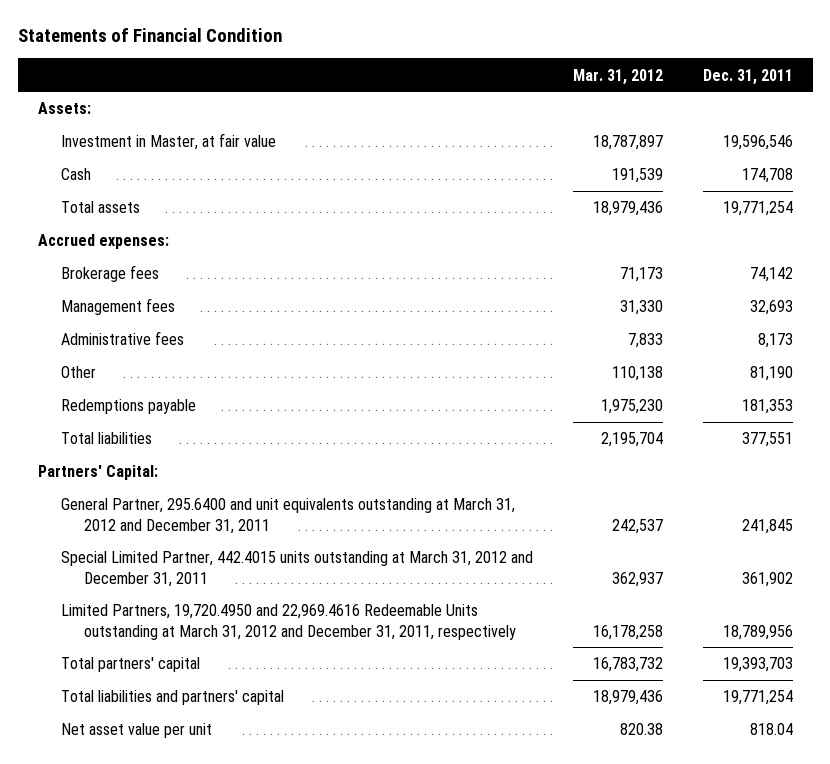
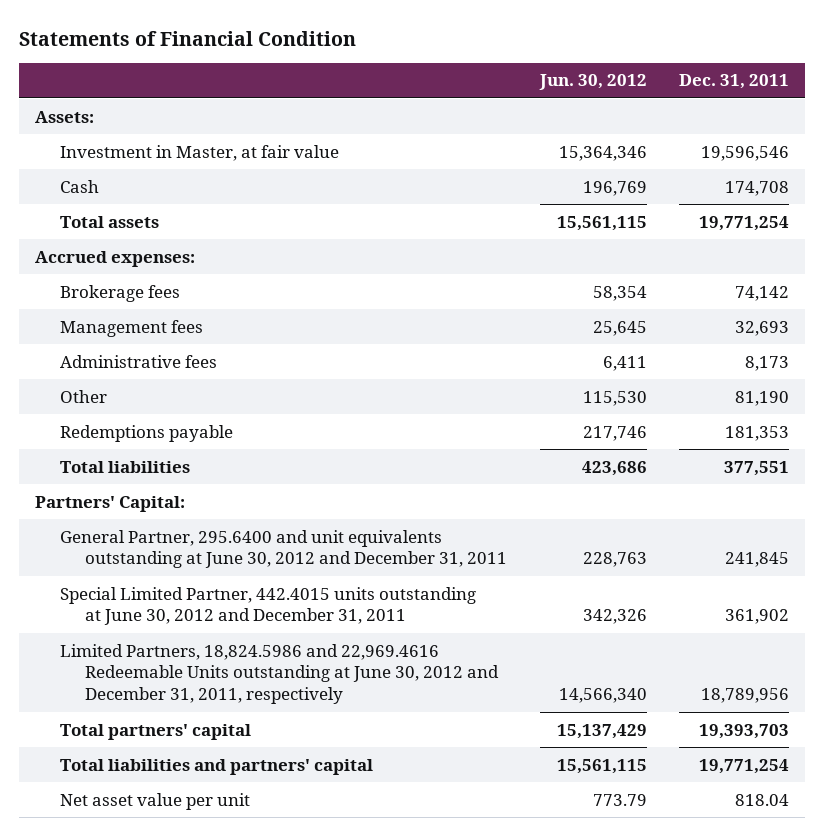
[572,68,663,85] Mar. 31, 2012 -> none
none -> [538,74,647,91] Jun. 30, 2012
[60,498,515,534] General Partner, 295.6400 and unit equivalents outstanding at March 31, 2012 and December 31, 2011 -> [60,529,508,569] General Partner, 295.6400 and unit equivalents outstanding at June 30, 2012 and December 31, 2011
[60,551,533,587] Special Limited Partner, 442.4015 units outstanding at March 31, 2012 and December 31, 2011 -> [60,586,477,626] Special Limited Partner, 442.4015 units outstanding at June 30, 2012 and December 31, 2011
[60,604,516,640] Limited Partners, 19,720.4950 and 22,969.4616 Redeemable Units outstanding at March 31, 2012 and December 31, 2011, respectively -> [60,643,500,705] Limited Partners, 18,824.5986 and 22,969.4616 Redeemable Units outstanding at June 30, 2012 and December 31, 2011, respectively

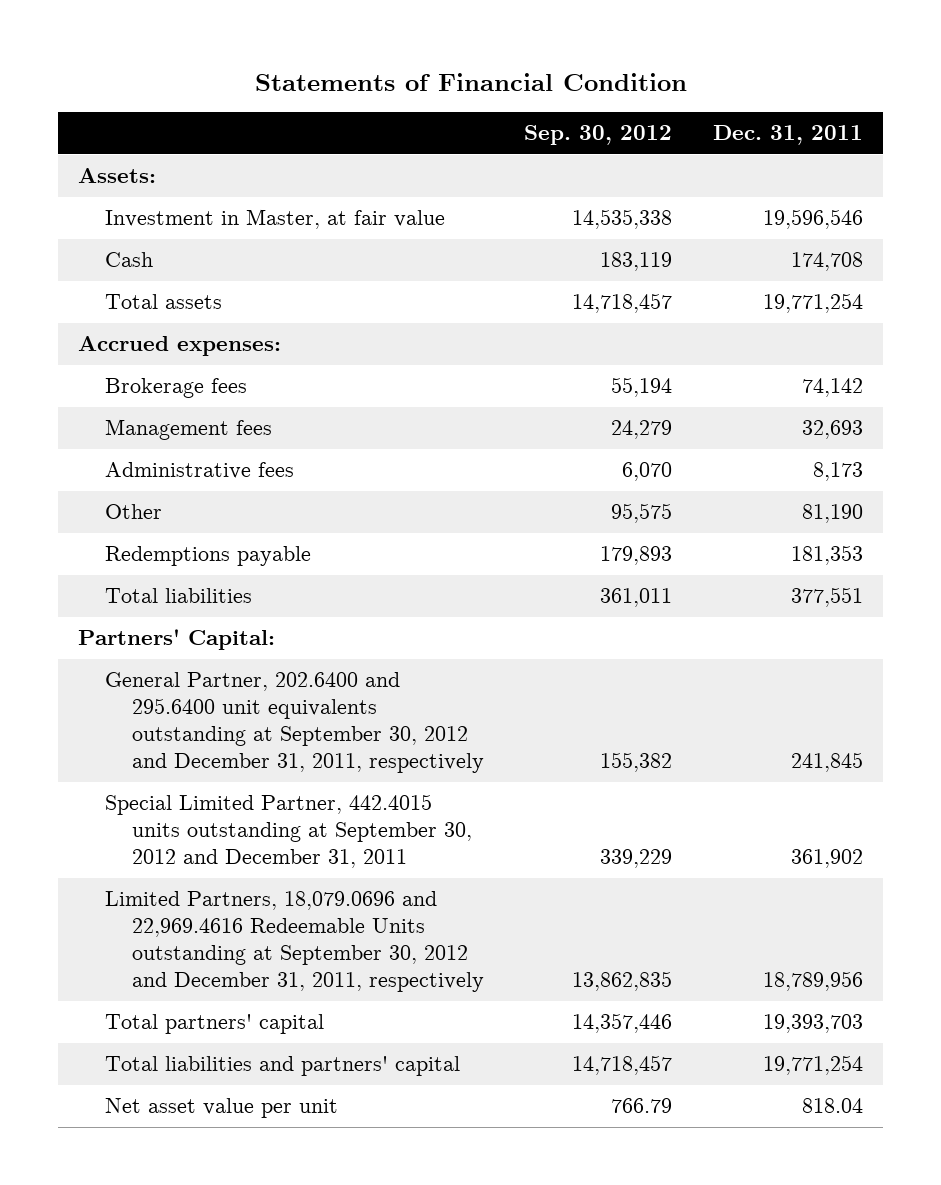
[538,74,647,91] Jun. 30, 2012 -> none
none -> [524,125,673,146] Sep. 30, 2012
[60,529,508,569] General Partner, 295.6400 and unit equivalents outstanding at June 30, 2012 and December 31, 2011 -> [104,672,484,774] General Partner, 202.6400 and 295.6400 unit equivalents outstanding at September 30, 2012 and December 31, 2011, respectively
[60,586,477,626] Special Limited Partner, 442.4015 units outstanding at June 30, 2012 and December 31, 2011 -> [104,794,472,869] Special Limited Partner, 442.4015 units outstanding at September 30, 2012 and December 31, 2011
[60,643,500,705] Limited Partners, 18,824.5986 and 22,969.4616 Redeemable Units outstanding at June 30, 2012 and December 31, 2011, respectively -> [104,891,484,993] Limited Partners, 18,079.0696 and 22,969.4616 Redeemable Units outstanding at September 30, 2012 and December 31, 2011, respectively

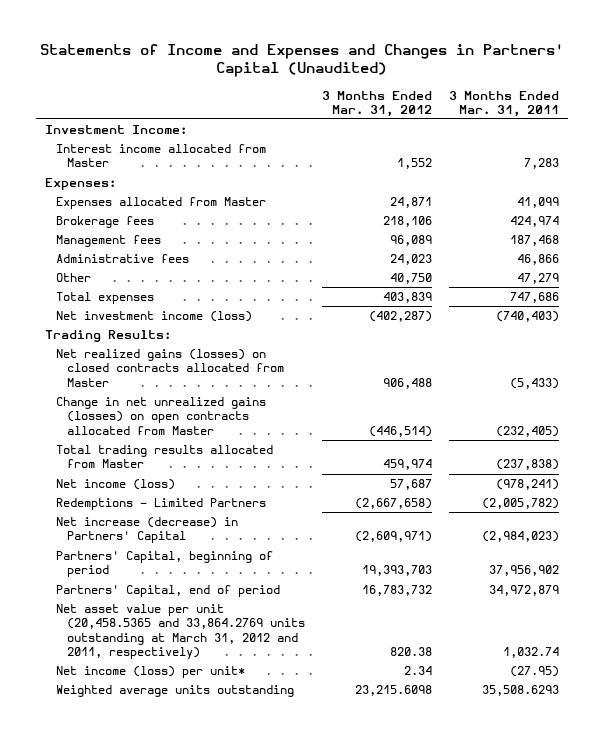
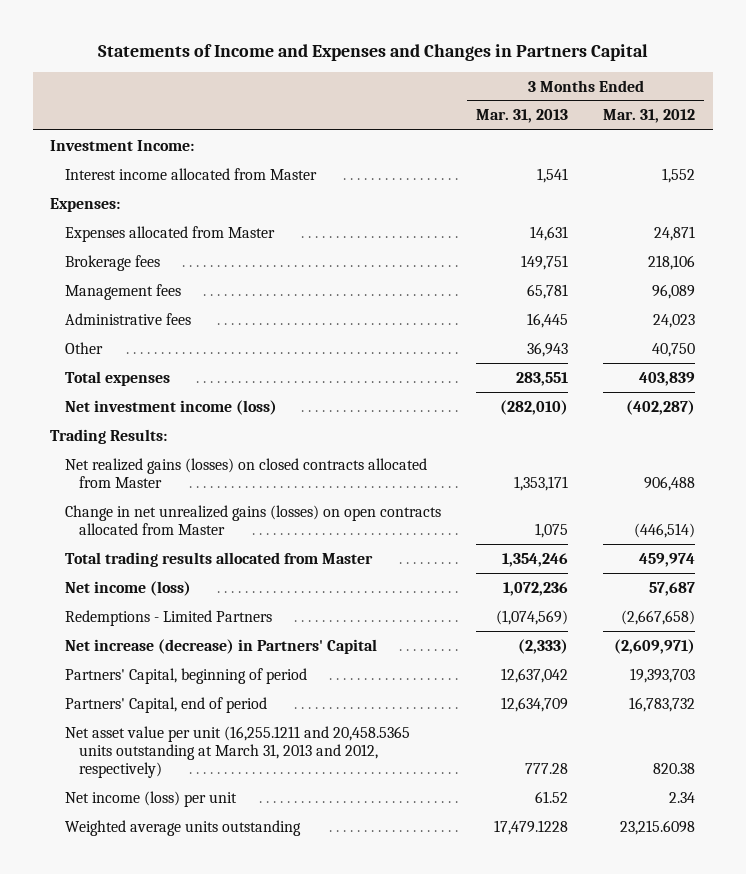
[40,43,565,78] Statements of Income and Expenses and Changes in Partners' Capital (Unaudited) -> [97,43,648,61] Statements of Income and Expenses and Changes in Partners Capital
[449,90,560,117] 3 Months Ended Mar. 31, 2011 -> none
none -> [476,109,569,124] Mar. 31, 2013
[56,604,306,659] Net asset value per unit (20,458.5365 and 33,864.2769 units outstanding at March 31, 2012 and 2011, respectively) -> [64,725,410,778] Net asset value per unit (16,255.1211 and 20,458.5365 units outstanding at March 31, 2013 and 2012, respectively)
[56,666,246,679] Net income (loss) per unit* -> [64,790,237,807] Net income (loss) per unit

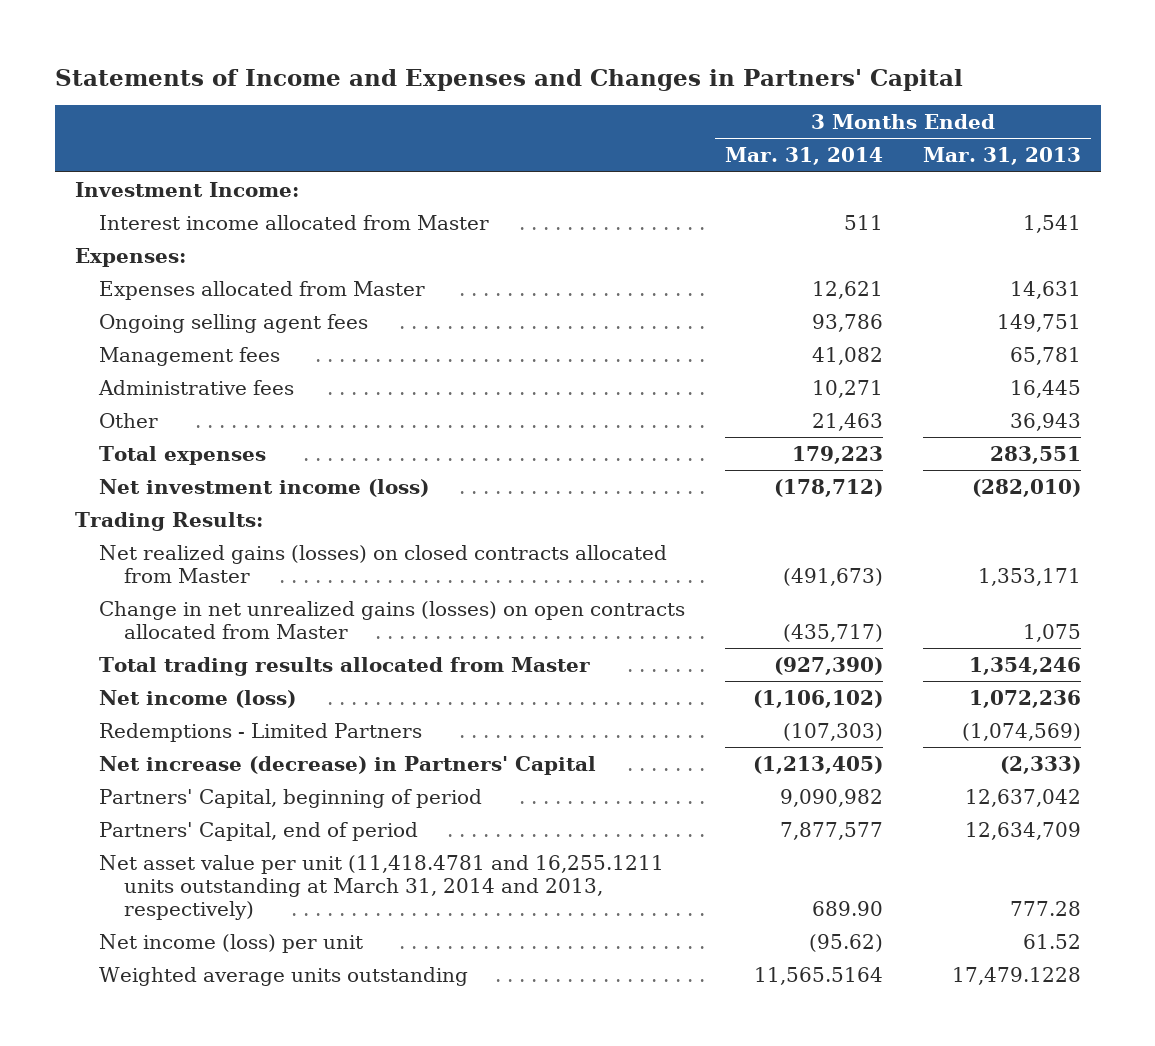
[97,43,648,61] Statements of Income and Expenses and Changes in Partners Capital -> [54,68,963,91] Statements of Income and Expenses and Changes in Partners' Capital
[603,109,696,124] Mar. 31, 2012 -> none
none -> [724,147,883,166] Mar. 31, 2014
[64,254,160,271] Brokerage fees -> [99,313,369,333] Ongoing selling agent fees
[64,725,410,778] Net asset value per unit (16,255.1211 and 20,458.5365 units outstanding at March 31, 2013 and 2012, respectively) -> [99,854,665,921] Net asset value per unit (11,418.4781 and 16,255.1211 units outstanding at March 31, 2014 and 2013, respectively)

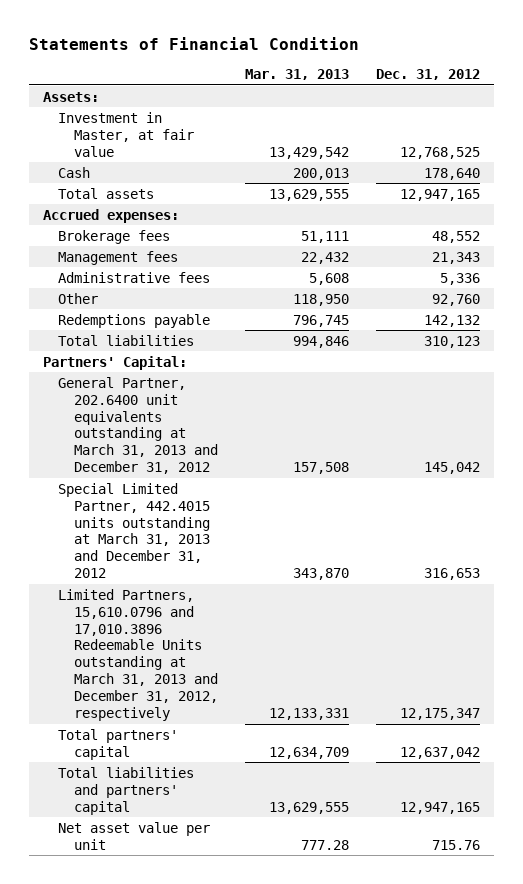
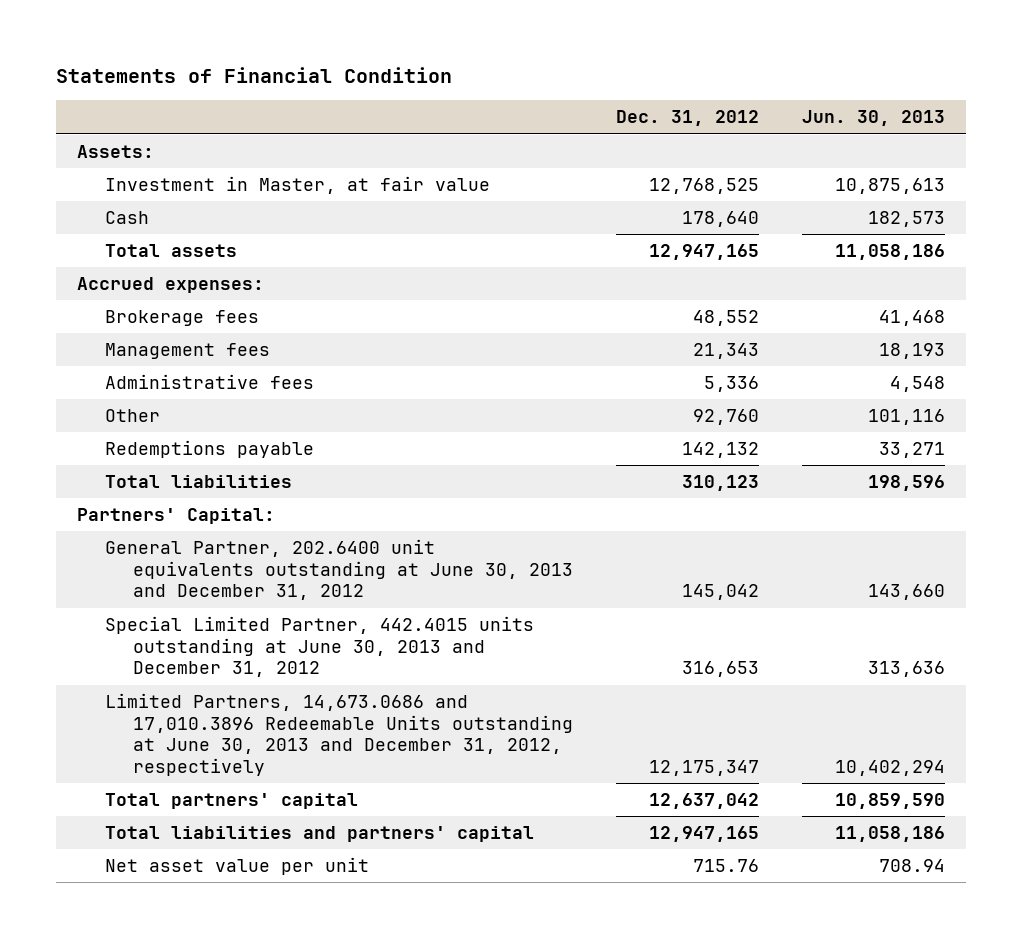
[244,68,349,80] Mar. 31, 2013 -> none
none -> [801,110,945,127] Jun. 30, 2013
[58,376,218,475] General Partner, 202.6400 unit equivalents outstanding at March 31, 2013 and December 31, 2012 -> [105,538,574,601] General Partner, 202.6400 unit equivalents outstanding at June 30, 2013 and December 31, 2012
[58,482,210,579] Special Limited Partner, 442.4015 units outstanding at March 31, 2013 and December 31, 2012 -> [105,615,535,678] Special Limited Partner, 442.4015 units outstanding at June 30, 2013 and December 31, 2012
[58,588,218,722] Limited Partners, 15,610.0796 and 17,010.3896 Redeemable Units outstanding at March 31, 2013 and December 31, 2012, respectively -> [105,692,574,777] Limited Partners, 14,673.0686 and 17,010.3896 Redeemable Units outstanding at June 30, 2013 and December 31, 2012, respectively

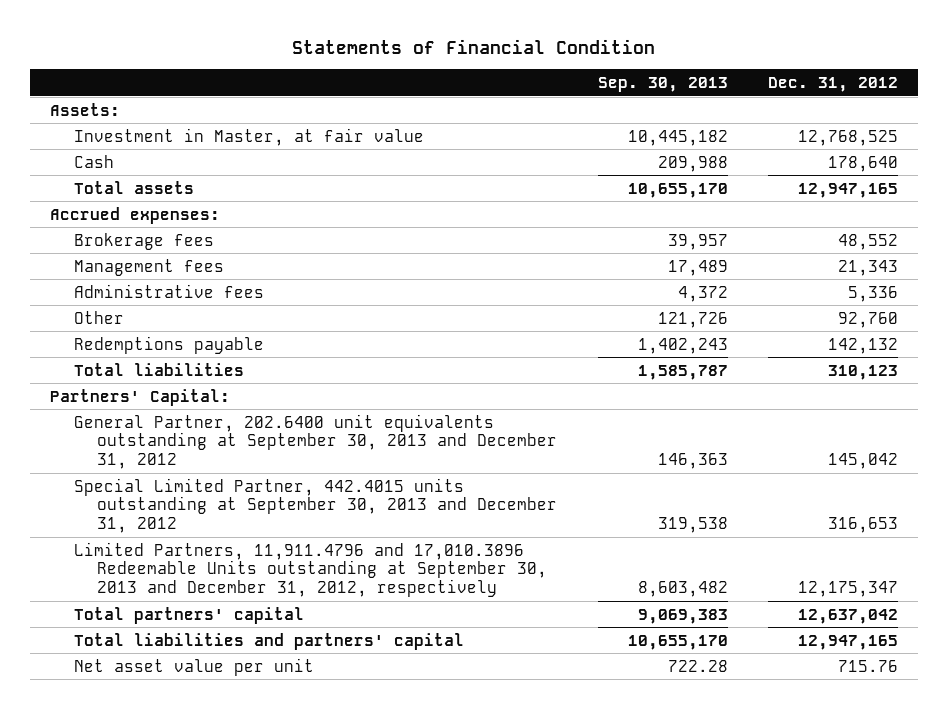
[801,110,945,127] Jun. 30, 2013 -> none
none -> [597,76,728,92] Sep. 30, 2013
[105,538,574,601] General Partner, 202.6400 unit equivalents outstanding at June 30, 2013 and December 31, 2012 -> [73,413,558,469] General Partner, 202.6400 unit equivalents outstanding at September 30, 2013 and December 31, 2012
[105,615,535,678] Special Limited Partner, 442.4015 units outstanding at June 30, 2013 and December 31, 2012 -> [73,477,558,533] Special Limited Partner, 442.4015 units outstanding at September 30, 2013 and December 31, 2012
[105,692,574,777] Limited Partners, 14,673.0686 and 17,010.3896 Redeemable Units outstanding at June 30, 2013 and December 31, 2012, respectively -> [73,541,548,597] Limited Partners, 11,911.4796 and 17,010.3896 Redeemable Units outstanding at September 30, 2013 and December 31, 2012, respectively

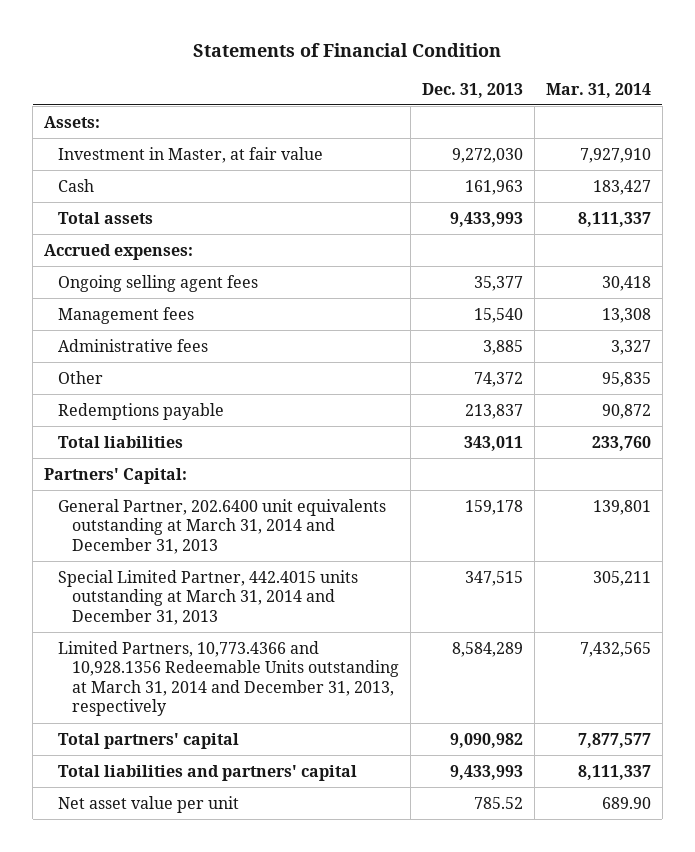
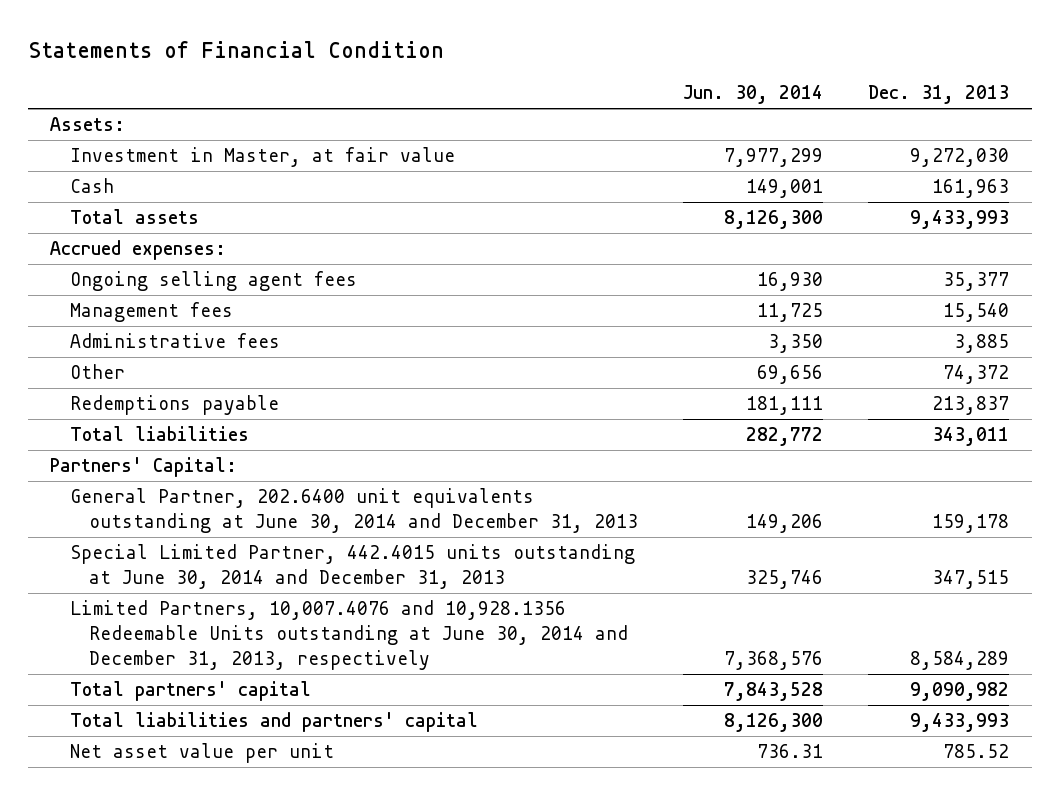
[545,82,651,98] Mar. 31, 2014 -> none
none -> [683,85,824,105] Jun. 30, 2014
[57,498,386,554] General Partner, 202.6400 unit equivalents outstanding at March 31, 2014 and December 31, 2013 -> [69,488,639,534] General Partner, 202.6400 unit equivalents outstanding at June 30, 2014 and December 31, 2013
[57,569,358,625] Special Limited Partner, 442.4015 units outstanding at March 31, 2014 and December 31, 2013 -> [69,544,635,590] Special Limited Partner, 442.4015 units outstanding at June 30, 2014 and December 31, 2013
[57,640,399,717] Limited Partners, 10,773.4366 and 10,928.1356 Redeemable Units outstanding at March 31, 2014 and December 31, 2013, respectively -> [69,600,629,671] Limited Partners, 10,007.4076 and 10,928.1356 Redeemable Units outstanding at June 30, 2014 and December 31, 2013, respectively

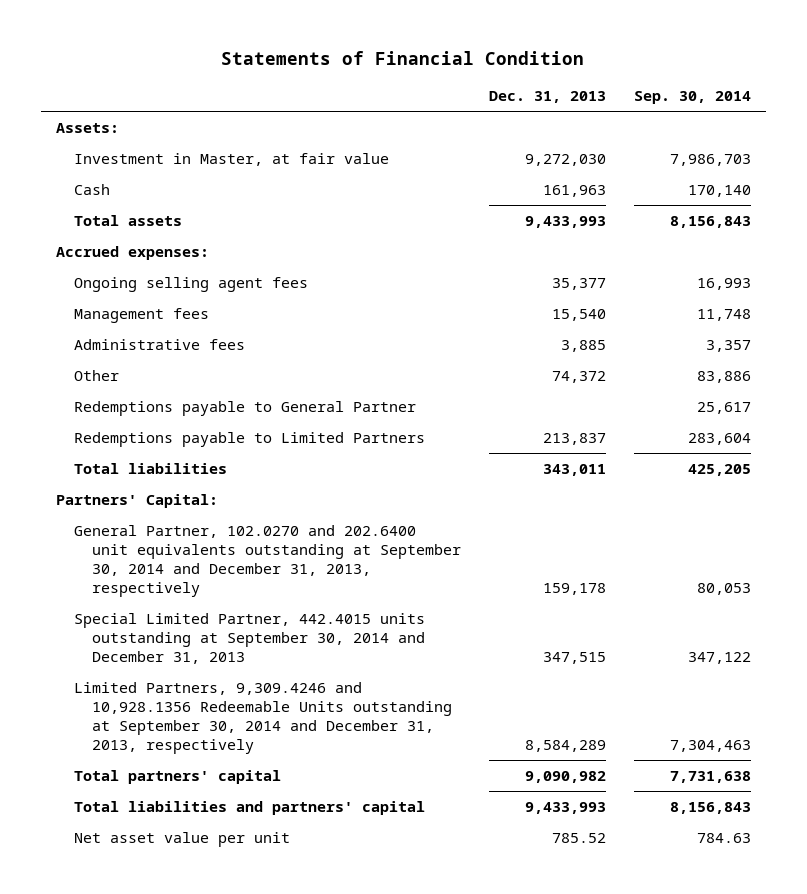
[683,85,824,105] Jun. 30, 2014 -> none
none -> [634,91,752,105] Sep. 30, 2014
none -> [73,400,416,416] Redemptions payable to General Partner
[69,395,279,416] Redemptions payable -> [73,431,425,447] Redemptions payable to Limited Partners
[69,488,639,534] General Partner, 202.6400 unit equivalents outstanding at June 30, 2014 and December 31, 2013 -> [73,524,461,597] General Partner, 102.0270 and 202.6400 unit equivalents outstanding at September 30, 2014 and December 31, 2013, respectively
[69,544,635,590] Special Limited Partner, 442.4015 units outstanding at June 30, 2014 and December 31, 2013 -> [73,612,425,664] Special Limited Partner, 442.4015 units outstanding at September 30, 2014 and December 31, 2013
[69,600,629,671] Limited Partners, 10,007.4076 and 10,928.1356 Redeemable Units outstanding at June 30, 2014 and December 31, 2013, respectively -> [73,681,452,754] Limited Partners, 9,309.4246 and 10,928.1356 Redeemable Units outstanding at September 30, 2014 and December 31, 2013, respectively

